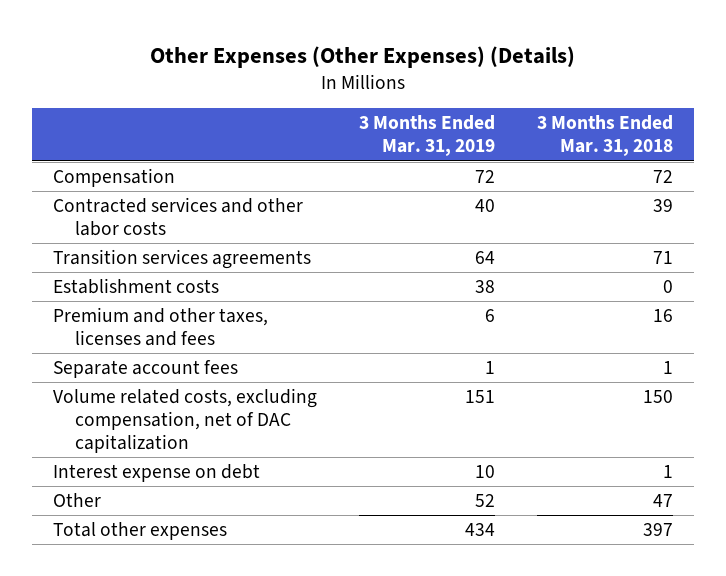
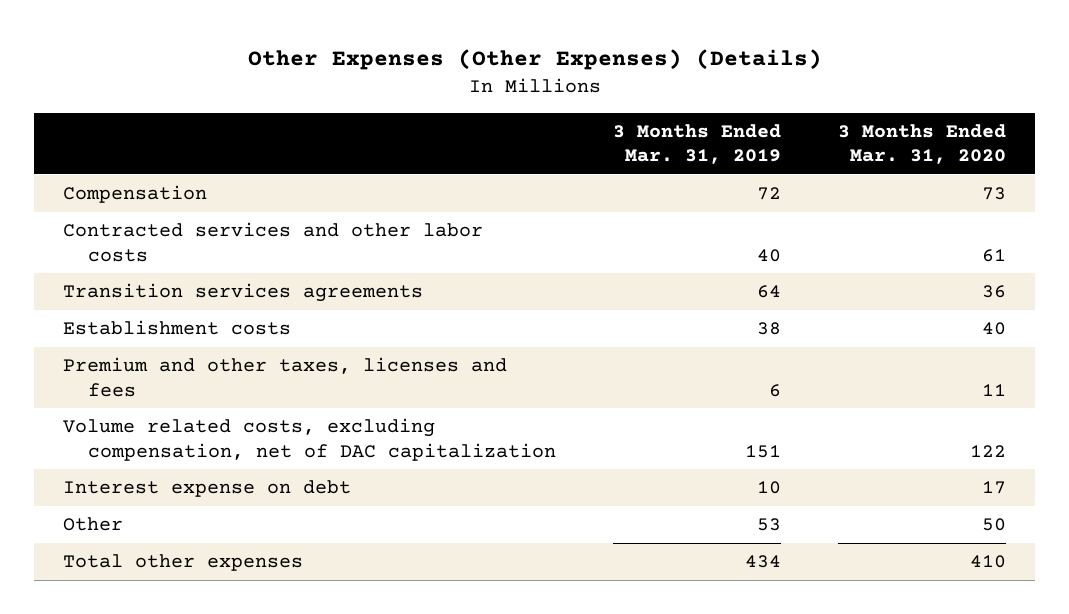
[536,115,673,157] 3 Months Ended Mar. 31, 2018 -> none
none -> [838,123,1007,165] 3 Months Ended Mar. 31, 2020
[53,360,239,379] Separate account fees -> none
[475,494,496,508] 52 -> [757,518,782,532] 53

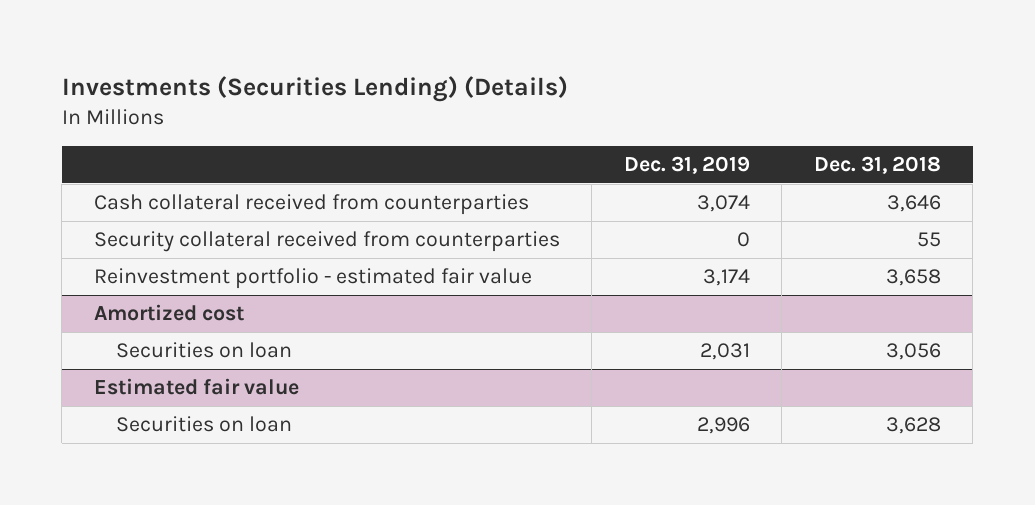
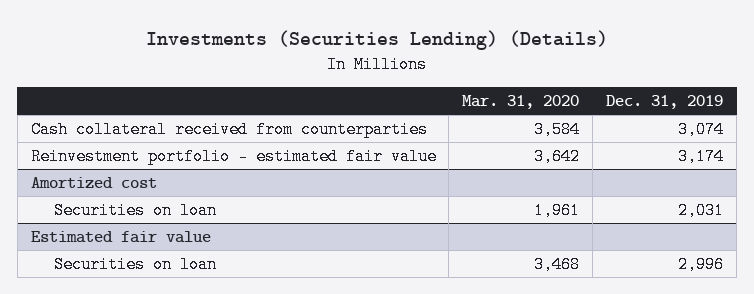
[813,156,941,175] Dec. 31, 2018 -> none
none -> [462,95,580,110] Mar. 31, 2020
[93,231,560,253] Security collateral received from counterparties -> none

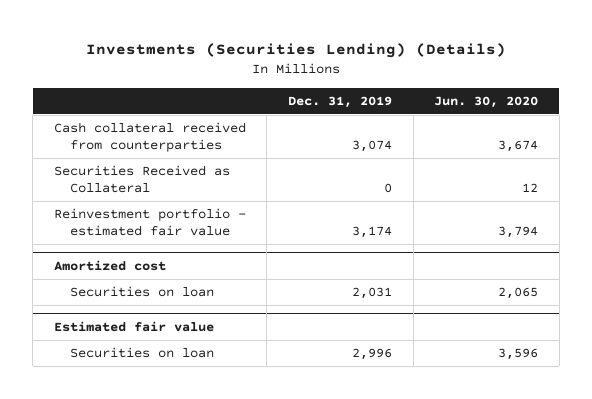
[462,95,580,110] Mar. 31, 2020 -> none
none -> [434,95,539,108] Jun. 30, 2020
none -> [53,165,230,194] Securities Received as Collateral

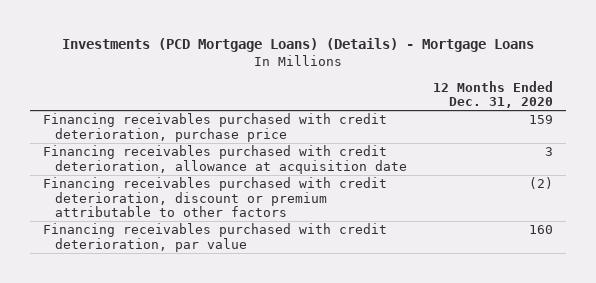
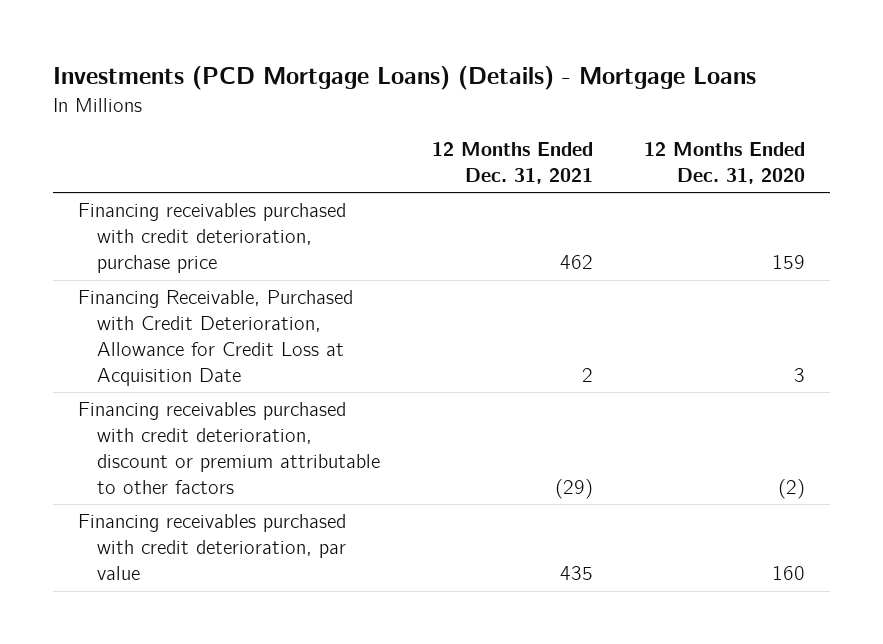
none -> [431,142,593,184] 12 Months Ended Dec. 31, 2021
[43,145,407,174] Financing receivables purchased with credit deterioration, allowance at acquisition date -> [78,290,354,387] Financing Receivable, Purchased with Credit Deterioration, Allowance for Credit Loss at Acquisition Date

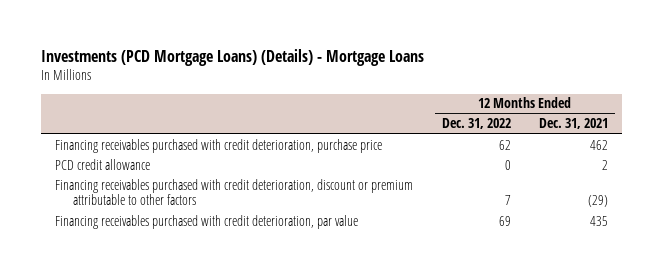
[643,142,805,184] 12 Months Ended Dec. 31, 2020 -> none
none -> [441,118,511,130] Dec. 31, 2022
[78,290,354,387] Financing Receivable, Purchased with Credit Deterioration, Allowance for Credit Loss at Acquisition Date -> [55,158,151,170] PCD credit allowance

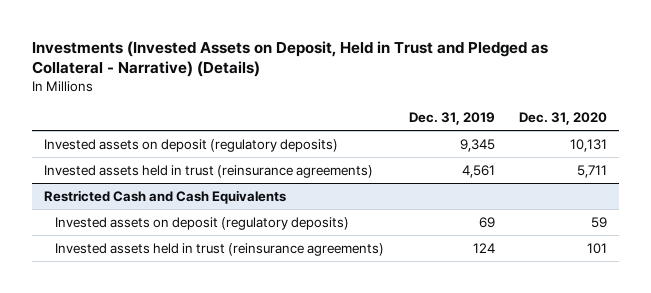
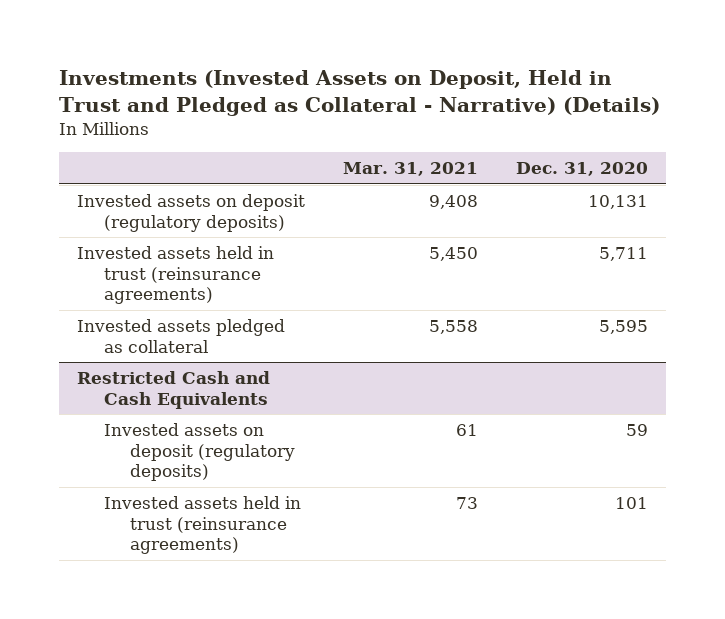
[408,112,495,126] Dec. 31, 2019 -> none
none -> [343,162,479,177] Mar. 31, 2021
none -> [77,319,286,353] Invested assets pledged as collateral

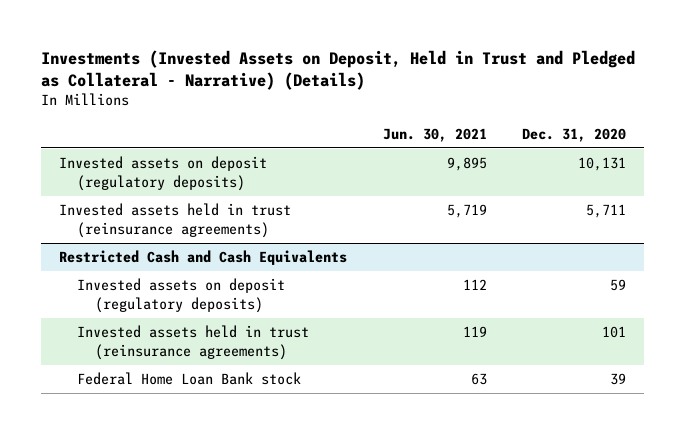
[343,162,479,177] Mar. 31, 2021 -> none
none -> [382,127,487,142] Jun. 30, 2021
[77,319,286,353] Invested assets pledged as collateral -> none
none -> [76,372,301,386] Federal Home Loan Bank stock

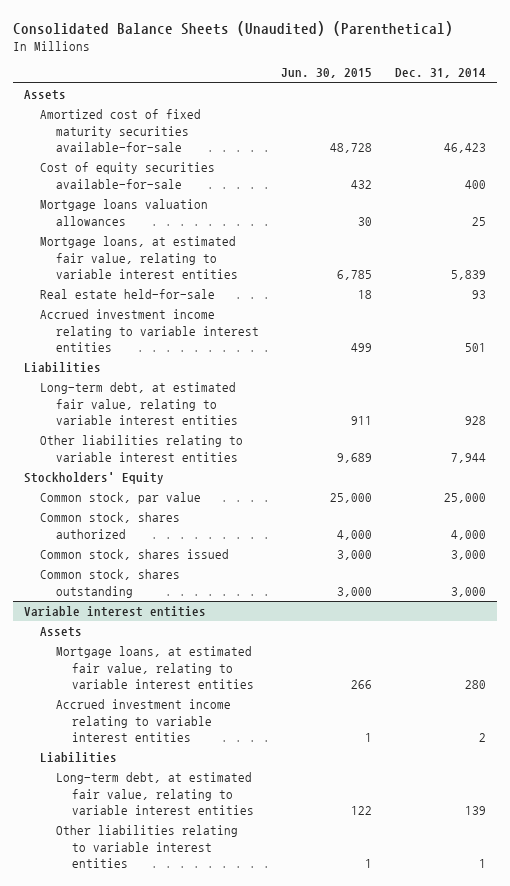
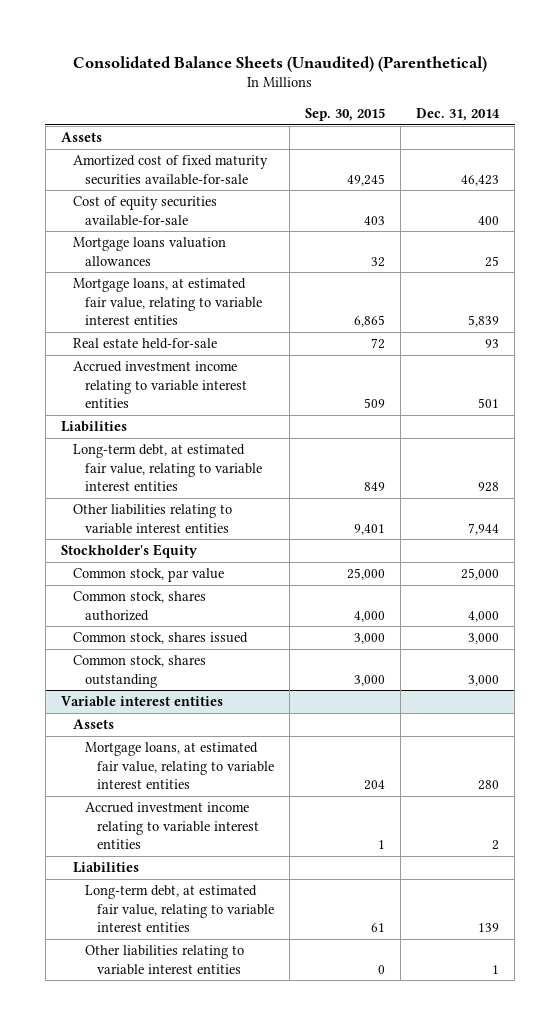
[281,68,373,79] Jun. 30, 2015 -> none
none -> [305,108,386,122] Sep. 30, 2015
[24,472,165,485] Stockholders' Equity -> [60,544,198,559] Stockholder's Equity

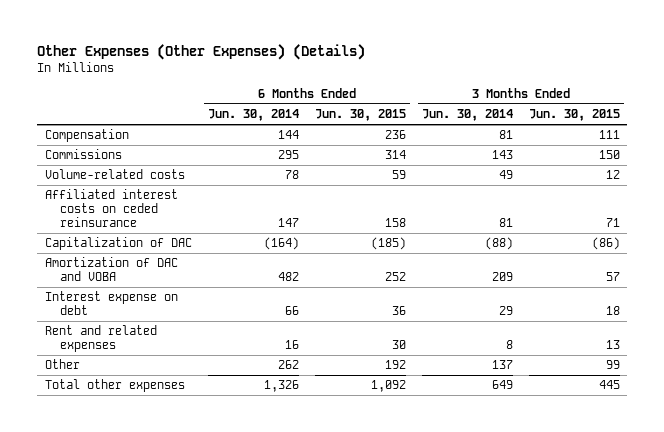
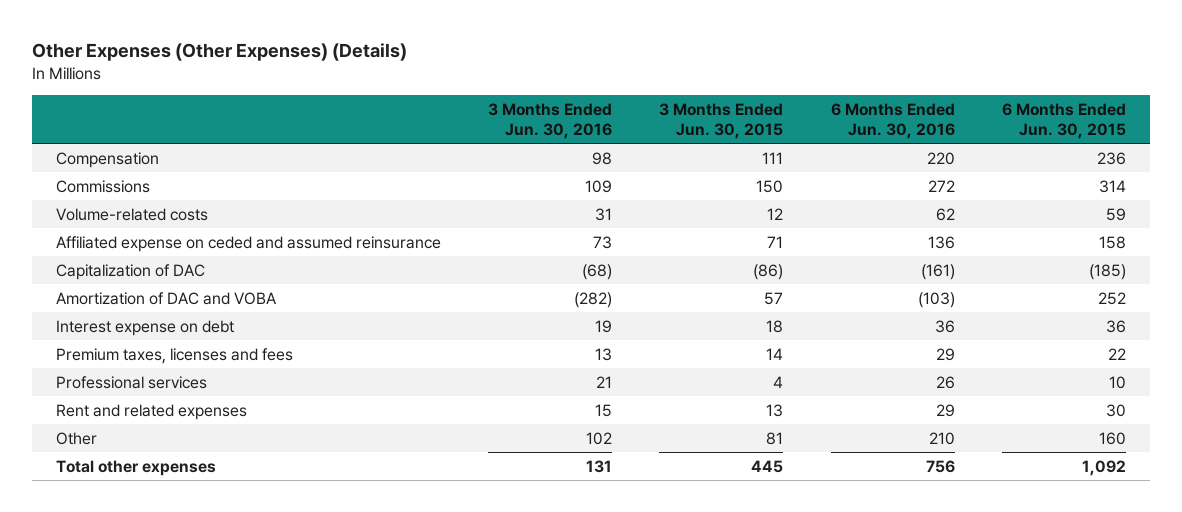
[207,109,299,122] Jun. 30, 2014 -> none
[421,109,513,122] Jun. 30, 2014 -> none
none -> [487,103,612,139] 3 Months Ended Jun. 30, 2016
none -> [830,103,955,139] 6 Months Ended Jun. 30, 2016
[44,189,178,228] Affiliated interest costs on ceded reinsurance -> [55,235,441,252] Affiliated expense on ceded and assumed reinsurance
none -> [55,347,293,364] Premium taxes, licenses and fees
none -> [55,375,207,389] Professional services
[384,360,406,370] 192 -> [1098,431,1126,445] 160
[605,360,620,370] 99 -> [766,431,784,445] 81

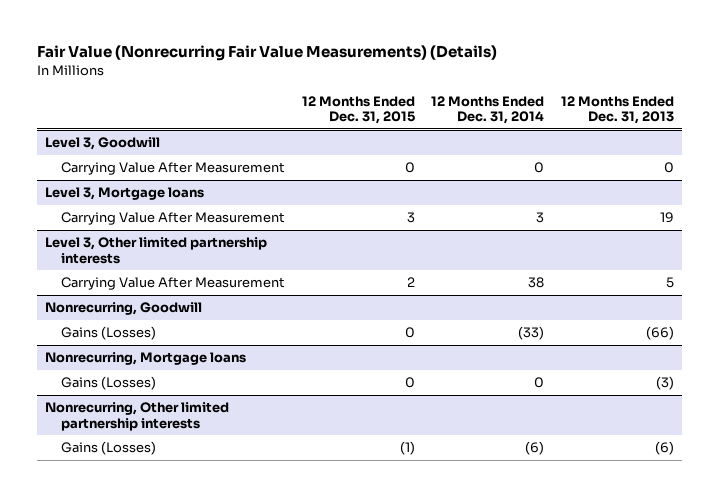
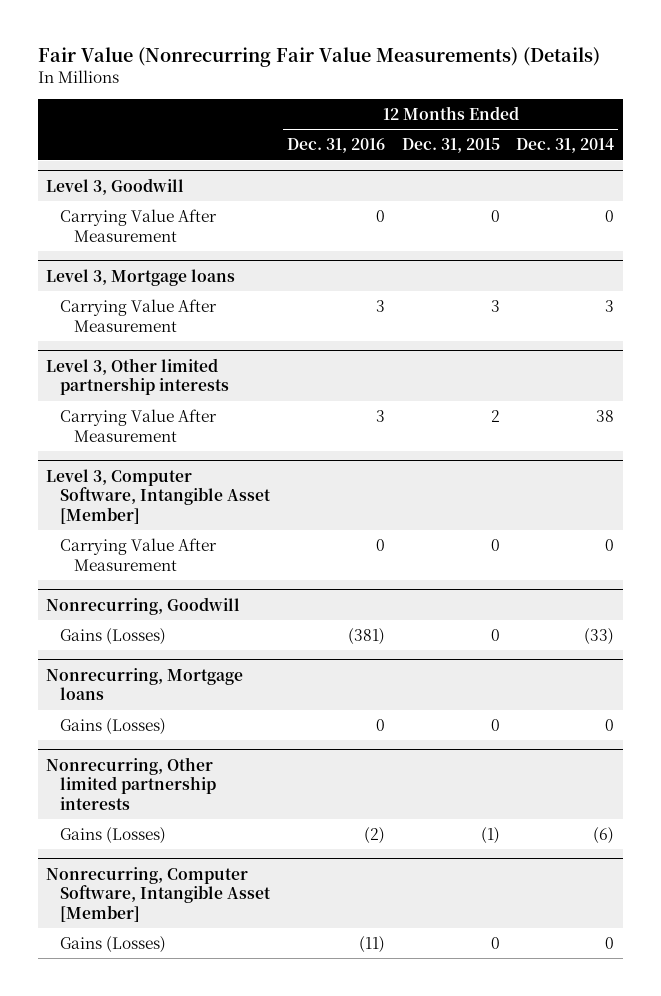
[560,95,674,125] 12 Months Ended Dec. 31, 2013 -> none
none -> [286,138,385,154] Dec. 31, 2016
none -> [46,468,272,524] Level 3, Computer Software, Intangible Asset [Member]
none -> [60,537,218,571] Carrying Value After Measurement
none -> [46,866,272,922] Nonrecurring, Computer Software, Intangible Asset [Member]
none -> [60,935,167,953] Gains (Losses)

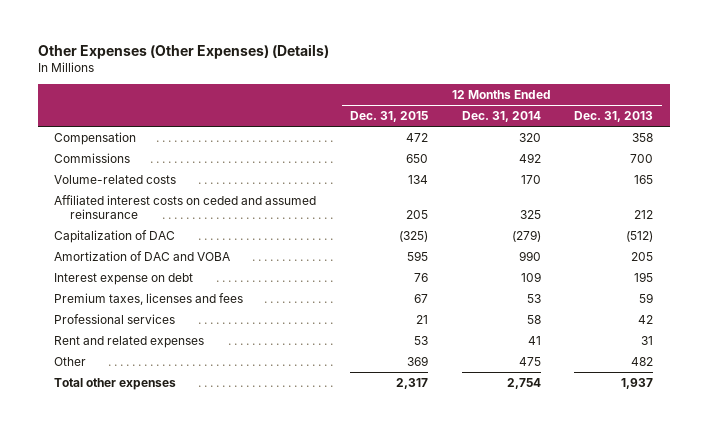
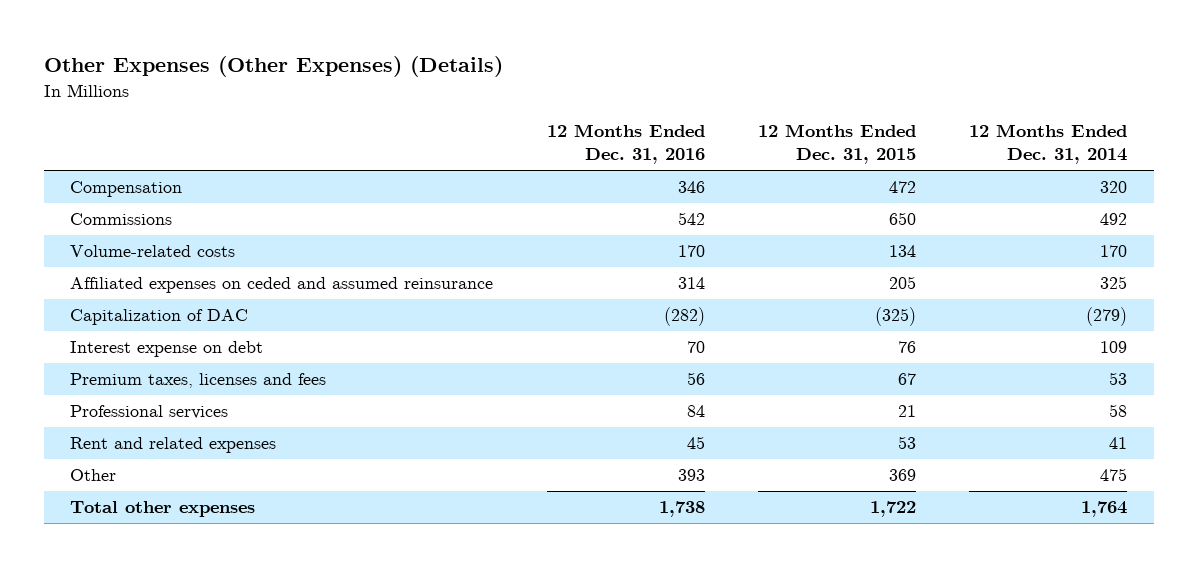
[574,111,654,123] Dec. 31, 2013 -> none
none -> [546,124,705,165] 12 Months Ended Dec. 31, 2016
[54,194,317,219] Affiliated interest costs on ceded and assumed reinsurance -> [70,277,494,294] Affiliated expenses on ceded and assumed reinsurance
[54,250,231,261] Amortization of DAC and VOBA -> none
[396,377,429,389] 2,317 -> [869,501,916,518] 1,722
[506,377,541,389] 2,754 -> [1081,501,1128,518] 1,764

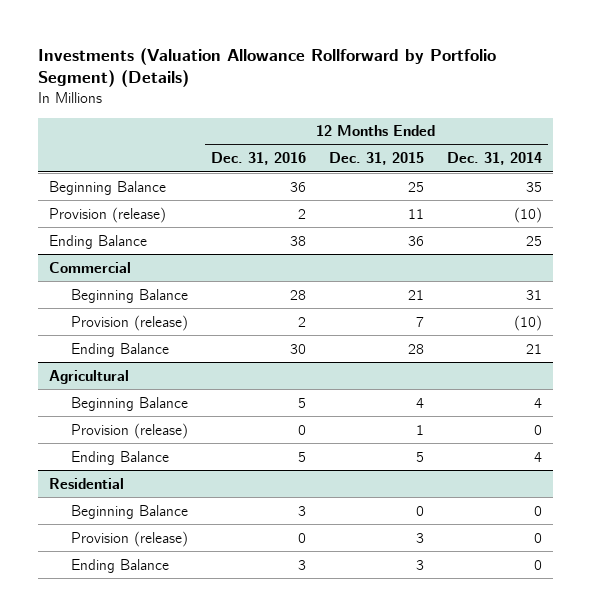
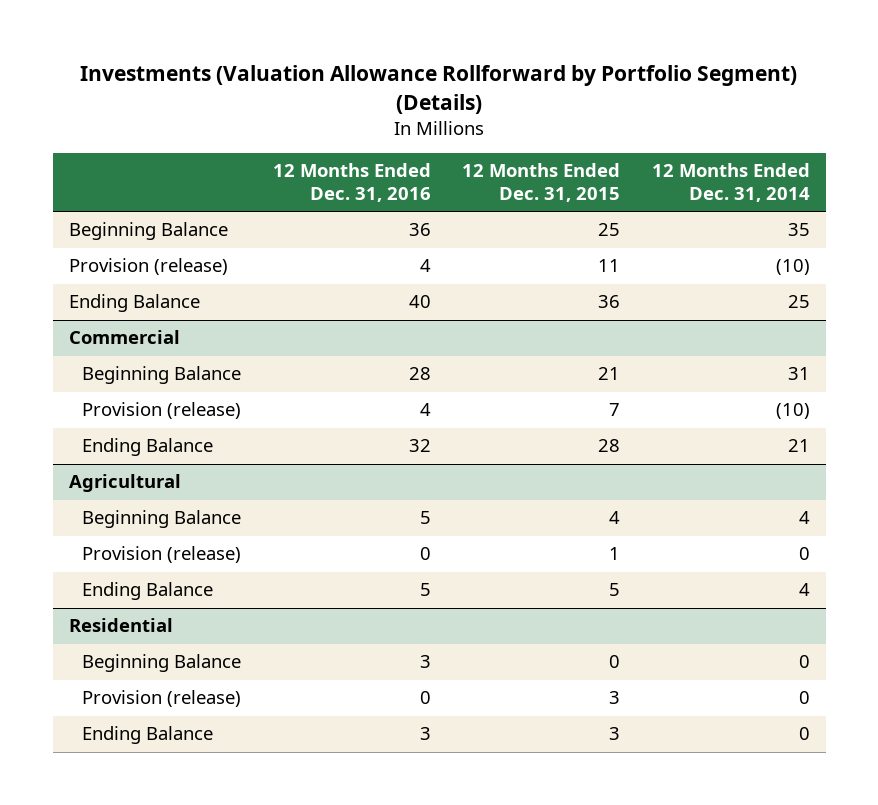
[298,208,307,219] 2 -> [419,259,431,273] 4
[290,235,307,246] 38 -> [408,295,431,309] 40
[298,316,307,327] 2 -> [419,403,431,417] 4
[290,343,307,354] 30 -> [408,439,431,453] 32

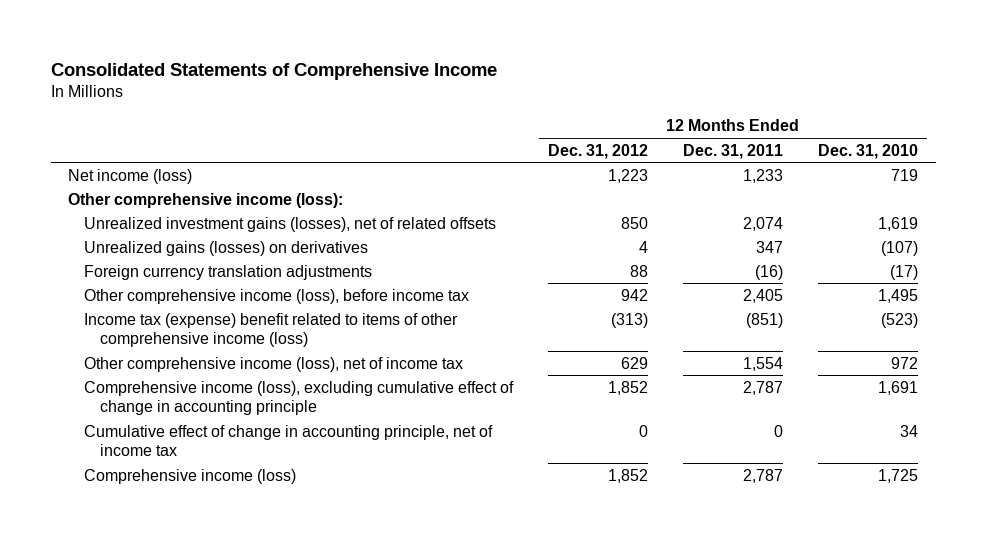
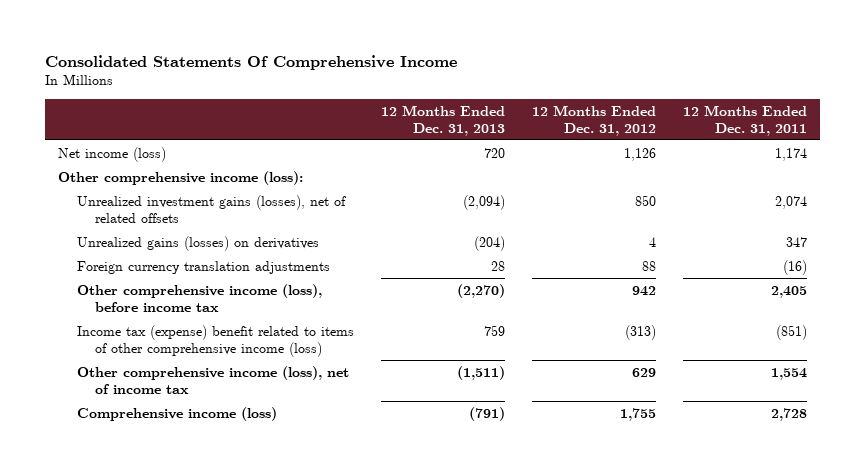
[50,62,497,80] Consolidated Statements of Comprehensive Income -> [44,54,457,70] Consolidated Statements Of Comprehensive Income
[818,143,919,159] Dec. 31, 2010 -> none
none -> [380,104,505,136] 12 Months Ended Dec. 31, 2013
[608,168,649,183] 1,223 -> [623,147,656,161] 1,126
[743,168,784,183] 1,233 -> [774,147,807,161] 1,174
[84,380,515,416] Comprehensive income (loss), excluding cumulative effect of change in accounting principle -> none
[84,424,494,457] Cumulative effect of change in accounting principle, net of income tax -> none
[608,468,649,483] 1,852 -> [619,407,656,421] 1,755
[743,468,784,483] 2,787 -> [770,407,807,421] 2,728

